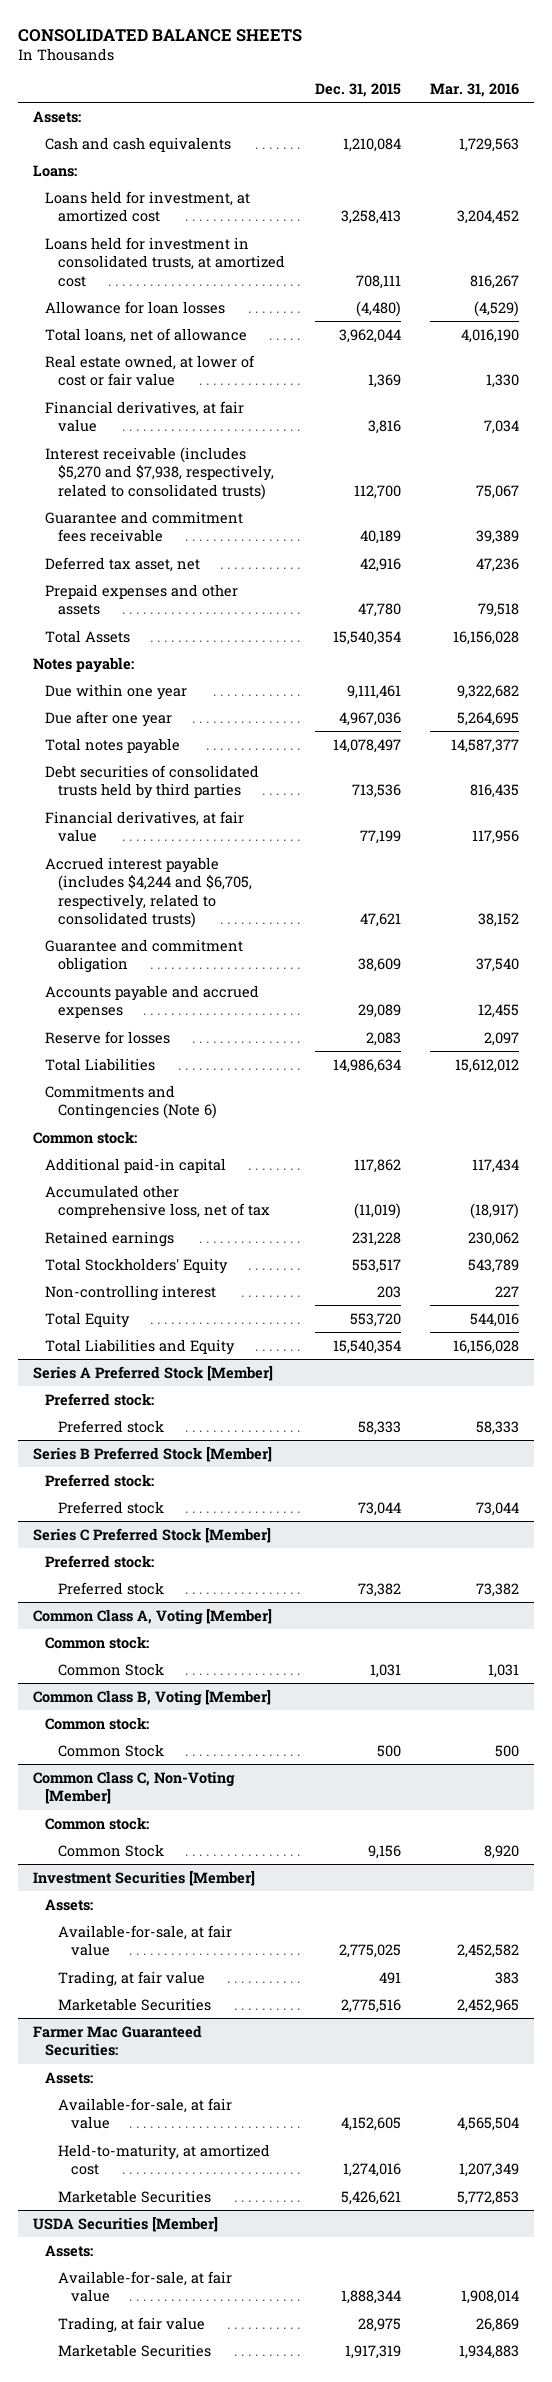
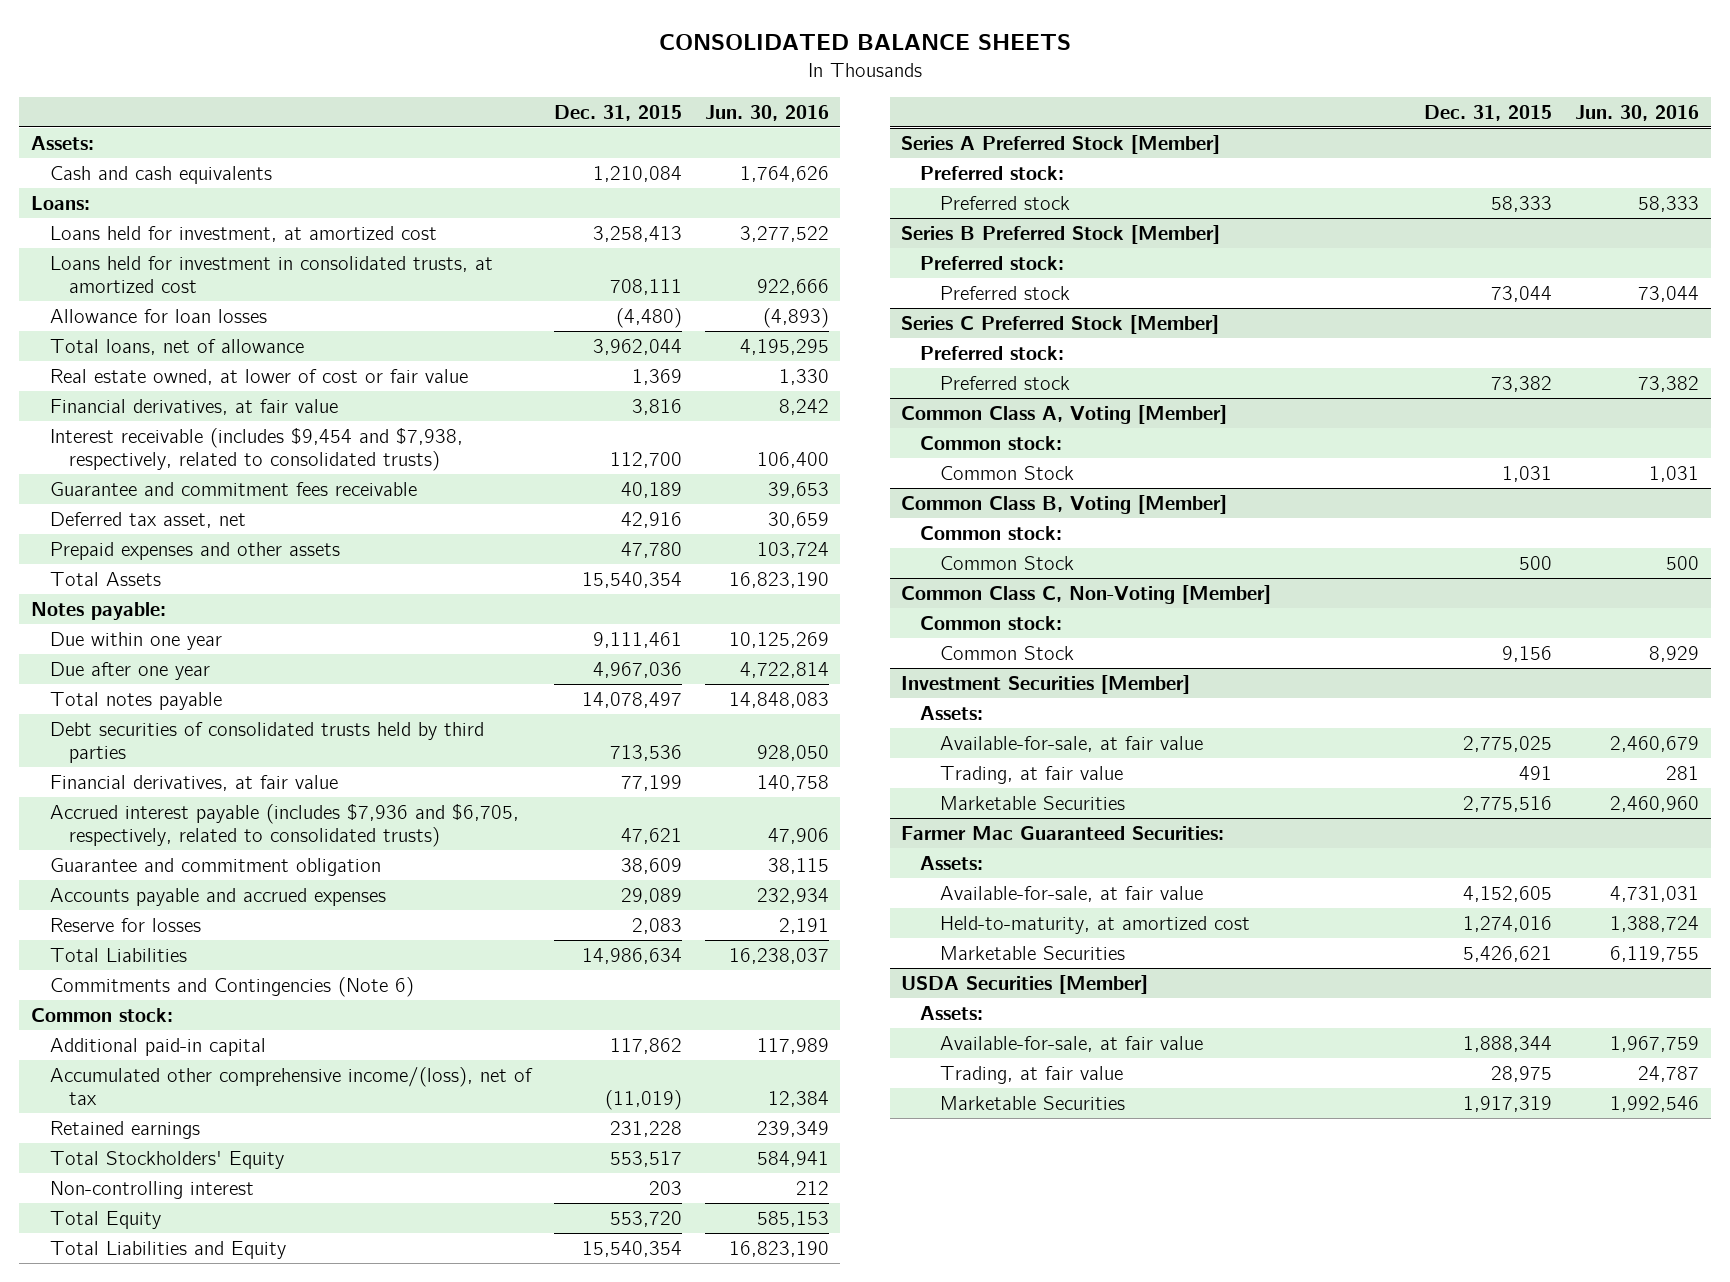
[430,82,520,97] Mar. 31, 2016 -> none
none -> [704,104,829,121] Jun. 30, 2016
[45,446,275,500] Interest receivable (includes $5,270 and $7,938, respectively, related to consolidated trusts) -> [49,427,463,471] Interest receivable (includes $9,454 and $7,938, respectively, related to consolidated trusts)
[45,856,253,928] Accrued interest payable (includes $4,244 and $6,705, respectively, related to consolidated trusts) -> [49,803,519,847] Accrued interest payable (includes $7,936 and $6,705, respectively, related to consolidated trusts)
[45,1184,271,1219] Accumulated other comprehensive loss, net of tax -> [49,1066,533,1105] Accumulated other comprehensive income/(loss), net of tax

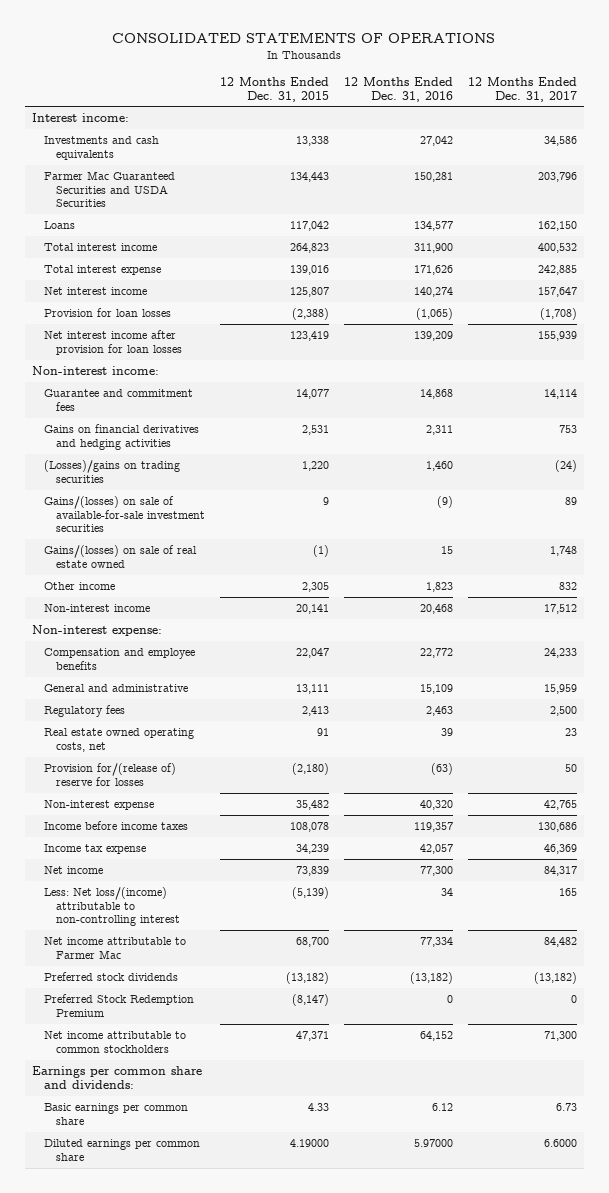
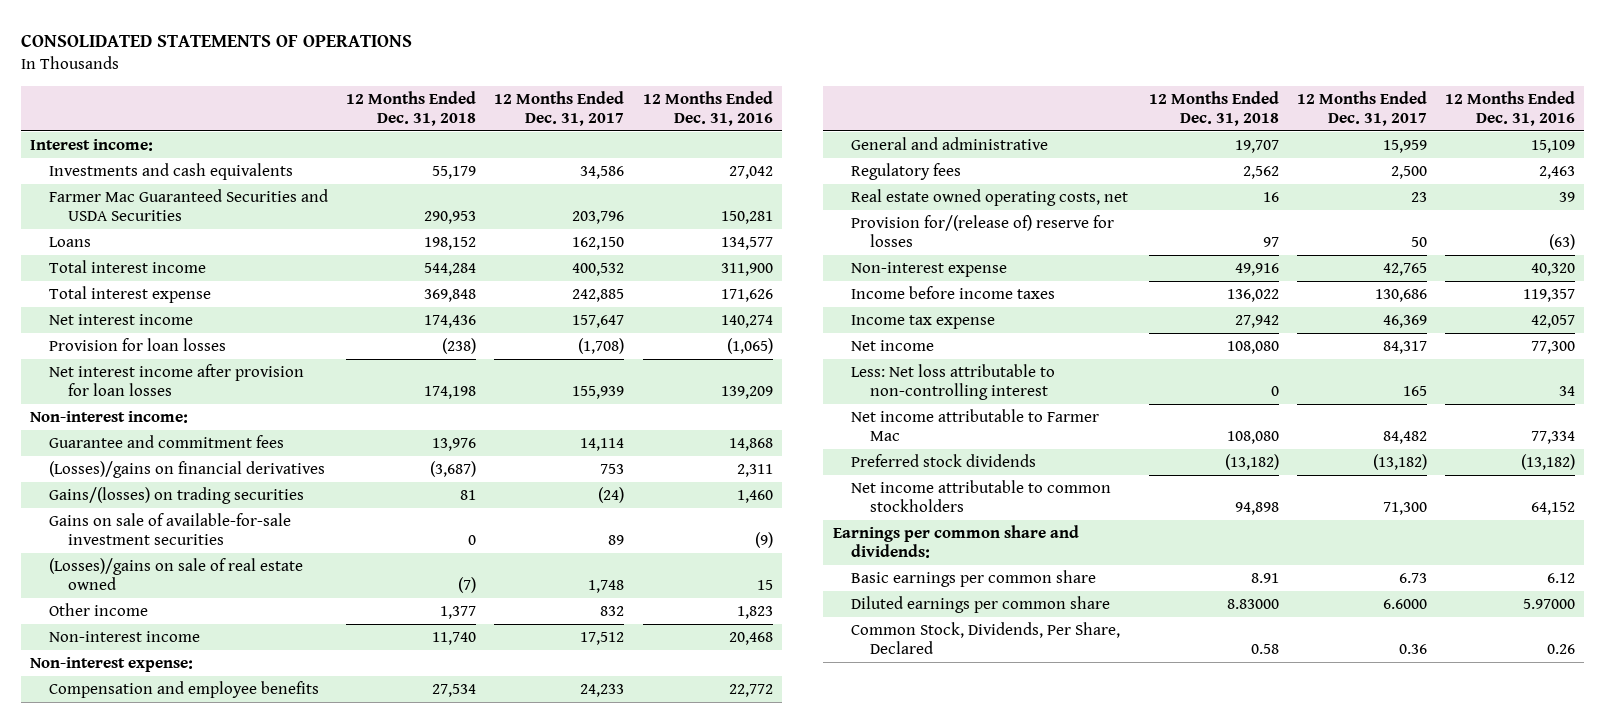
[219,76,329,102] 12 Months Ended Dec. 31, 2015 -> none
none -> [346,90,477,126] 12 Months Ended Dec. 31, 2018
[44,423,200,450] Gains on financial derivatives and hedging activities -> [48,460,325,478] (Losses)/gains on financial derivatives
[44,459,181,483] (Losses)/gains on trading securities -> [48,486,304,504] Gains/(losses) on trading securities
[44,495,206,533] Gains/(losses) on sale of available-for-sale investment securities -> [48,512,291,546] Gains on sale of available-for-sale investment securities
[44,544,198,568] Gains/(losses) on sale of real estate owned -> [48,557,303,591] (Losses)/gains on sale of real estate owned
[44,886,181,927] Less: Net loss/(income) attributable to non-controlling interest -> [851,363,1056,401] Less: Net loss attributable to non-controlling interest
[44,993,195,1017] Preferred Stock Redemption Premium -> none
none -> [851,621,1121,655] Common Stock, Dividends, Per Share, Declared

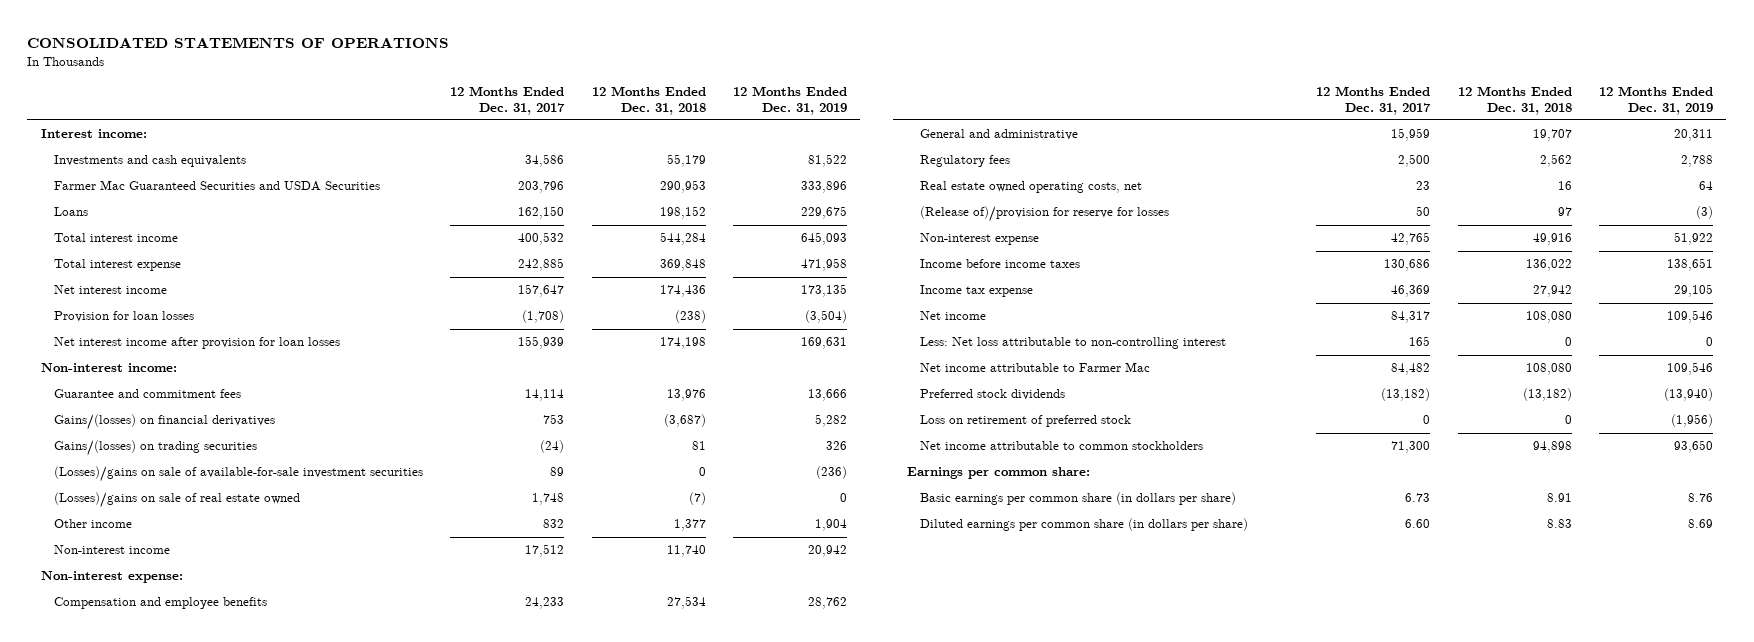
[642,90,773,126] 12 Months Ended Dec. 31, 2016 -> none
none -> [732,86,847,115] 12 Months Ended Dec. 31, 2019
[48,460,325,478] (Losses)/gains on financial derivatives -> [54,414,276,431] Gains/(losses) on financial derivatives
[48,512,291,546] Gains on sale of available-for-sale investment securities -> [54,466,424,483] (Losses)/gains on sale of available-for-sale investment securities
[851,214,1115,248] Provision for/(release of) reserve for losses -> [920,206,1170,223] (Release of)/provision for reserve for losses
none -> [920,415,1132,428] Loss on retirement of preferred stock
[851,621,1121,655] Common Stock, Dividends, Per Share, Declared -> none
[832,524,1079,559] Earnings per common share and dividends: -> [906,467,1090,480] Earnings per common share:
[851,569,1097,587] Basic earnings per common share -> [920,492,1237,506] Basic earnings per common share (in dollars per share)
[851,595,1111,613] Diluted earnings per common share -> [920,518,1249,532] Diluted earnings per common share (in dollars per share)
[1226,598,1279,609] 8.83000 -> [1546,519,1572,529] 8.83
[1382,598,1427,609] 6.6000 -> [1405,519,1431,529] 6.60

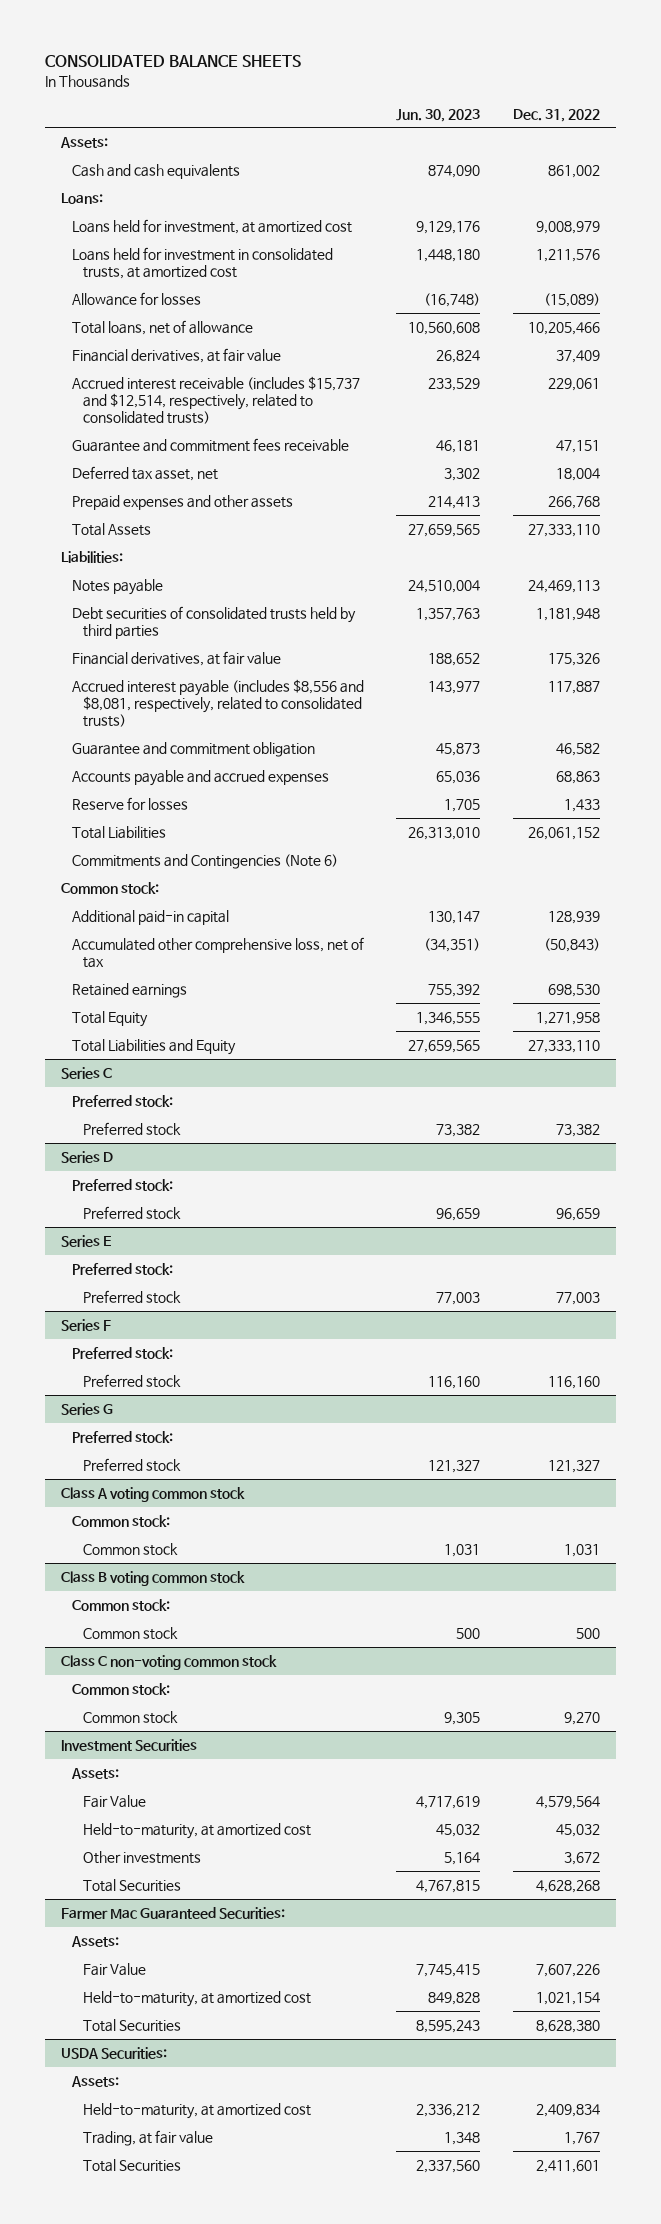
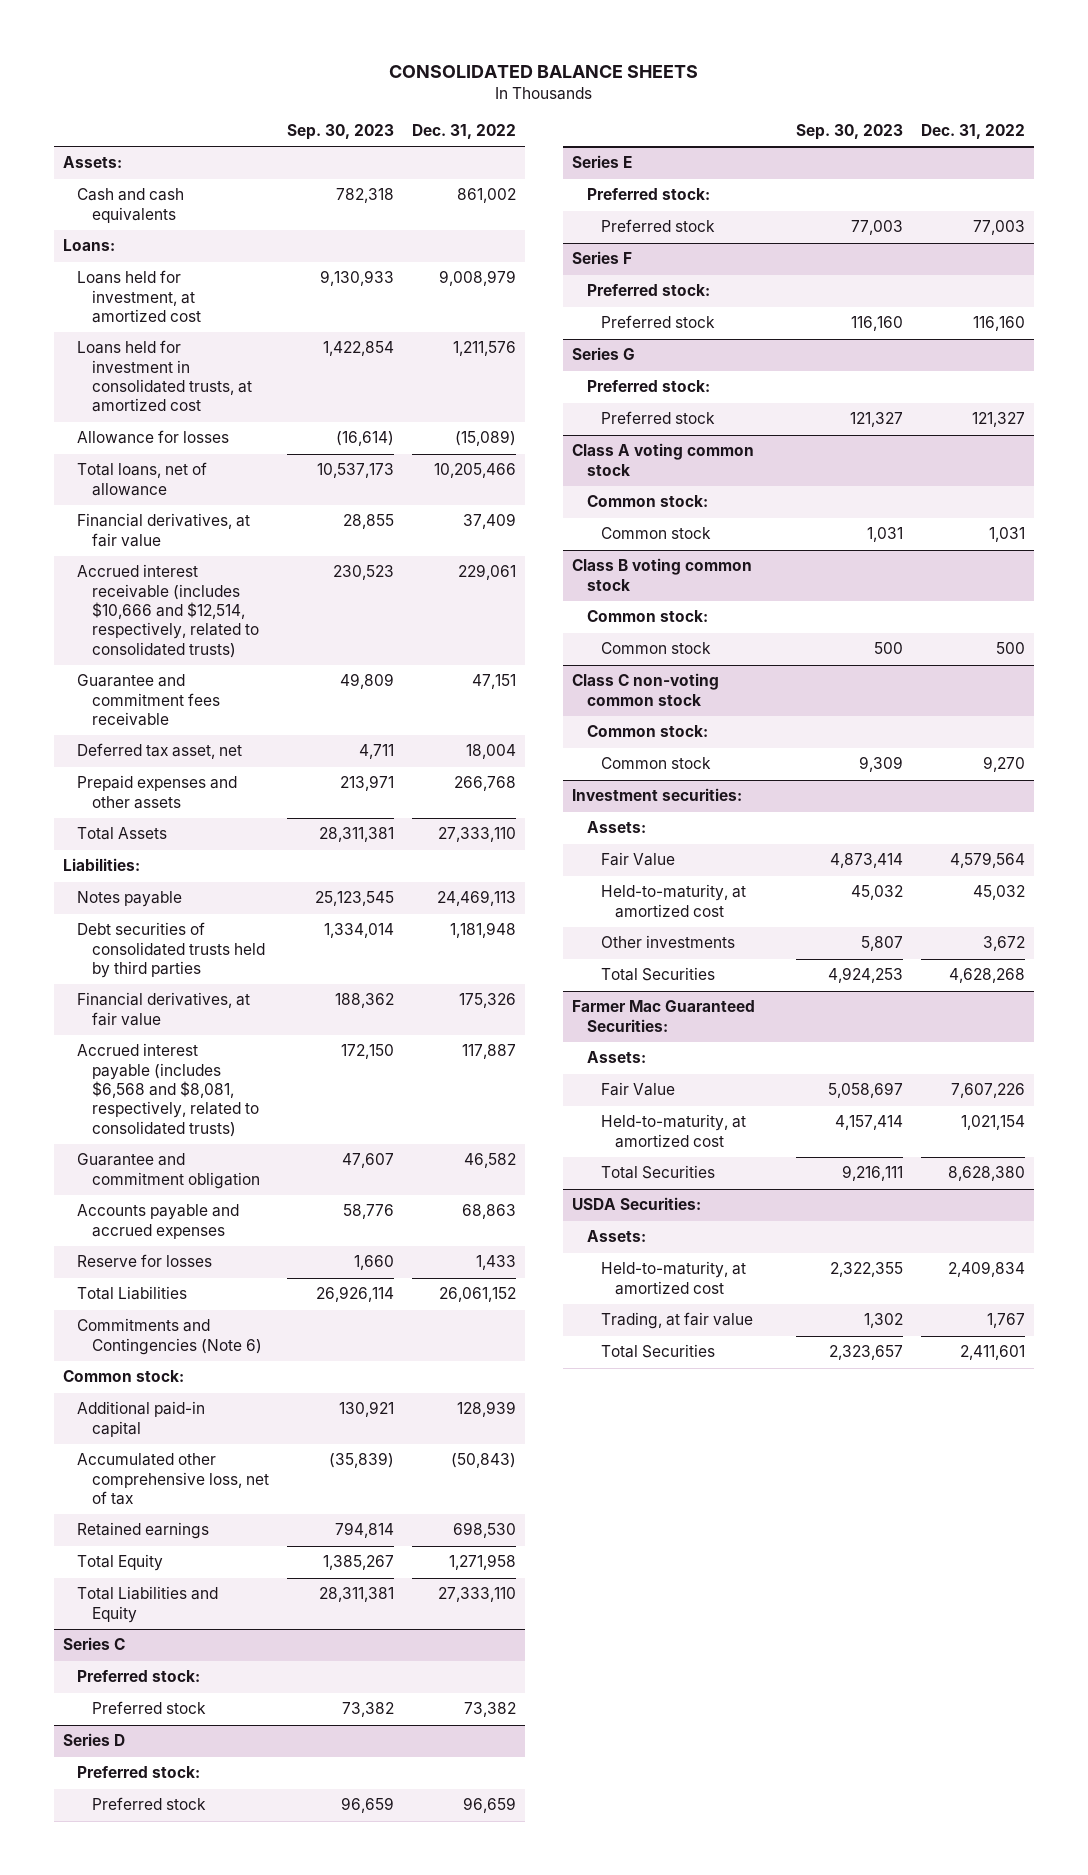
[396,108,481,122] Jun. 30, 2023 -> none
none -> [286,123,394,140] Sep. 30, 2023
[71,375,360,425] Accrued interest receivable (includes $15,737 and $12,514, respectively, related to consolidated trusts) -> [77,564,259,658] Accrued interest receivable (includes $10,666 and $12,514, respectively, related to consolidated trusts)
[71,678,364,728] Accrued interest payable (includes $8,556 and $8,081, respectively, related to consolidated trusts) -> [77,1043,259,1137] Accrued interest payable (includes $6,568 and $8,081, respectively, related to consolidated trusts)
[60,1738,197,1751] Investment Securities -> [572,788,743,802] Investment securities:

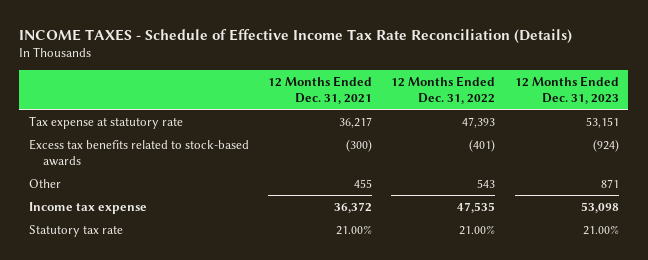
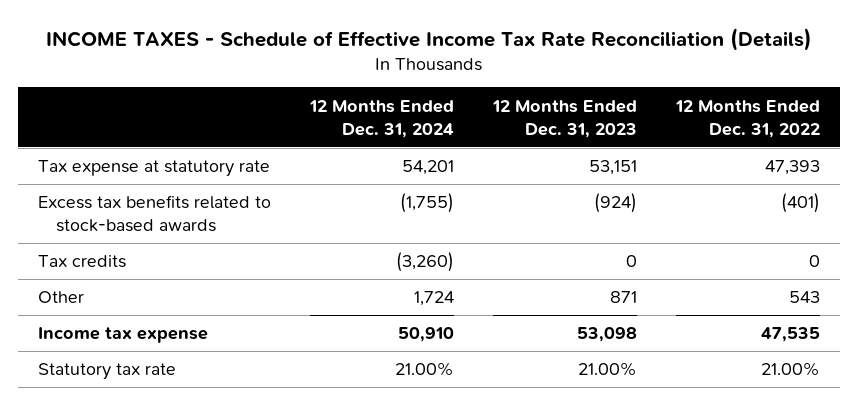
[268,76,373,105] 12 Months Ended Dec. 31, 2021 -> none
none -> [308,99,454,138] 12 Months Ended Dec. 31, 2024
none -> [37,255,126,269] Tax credits

